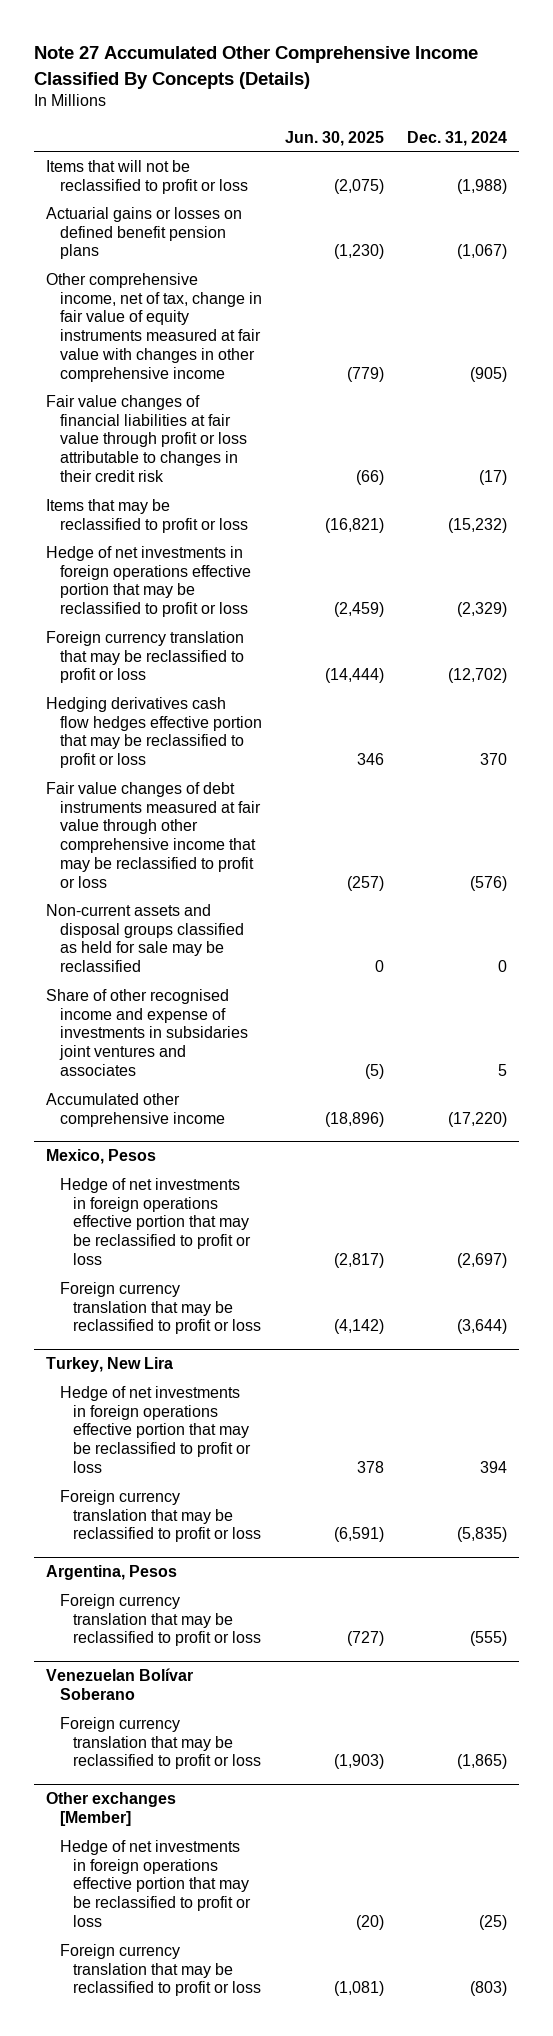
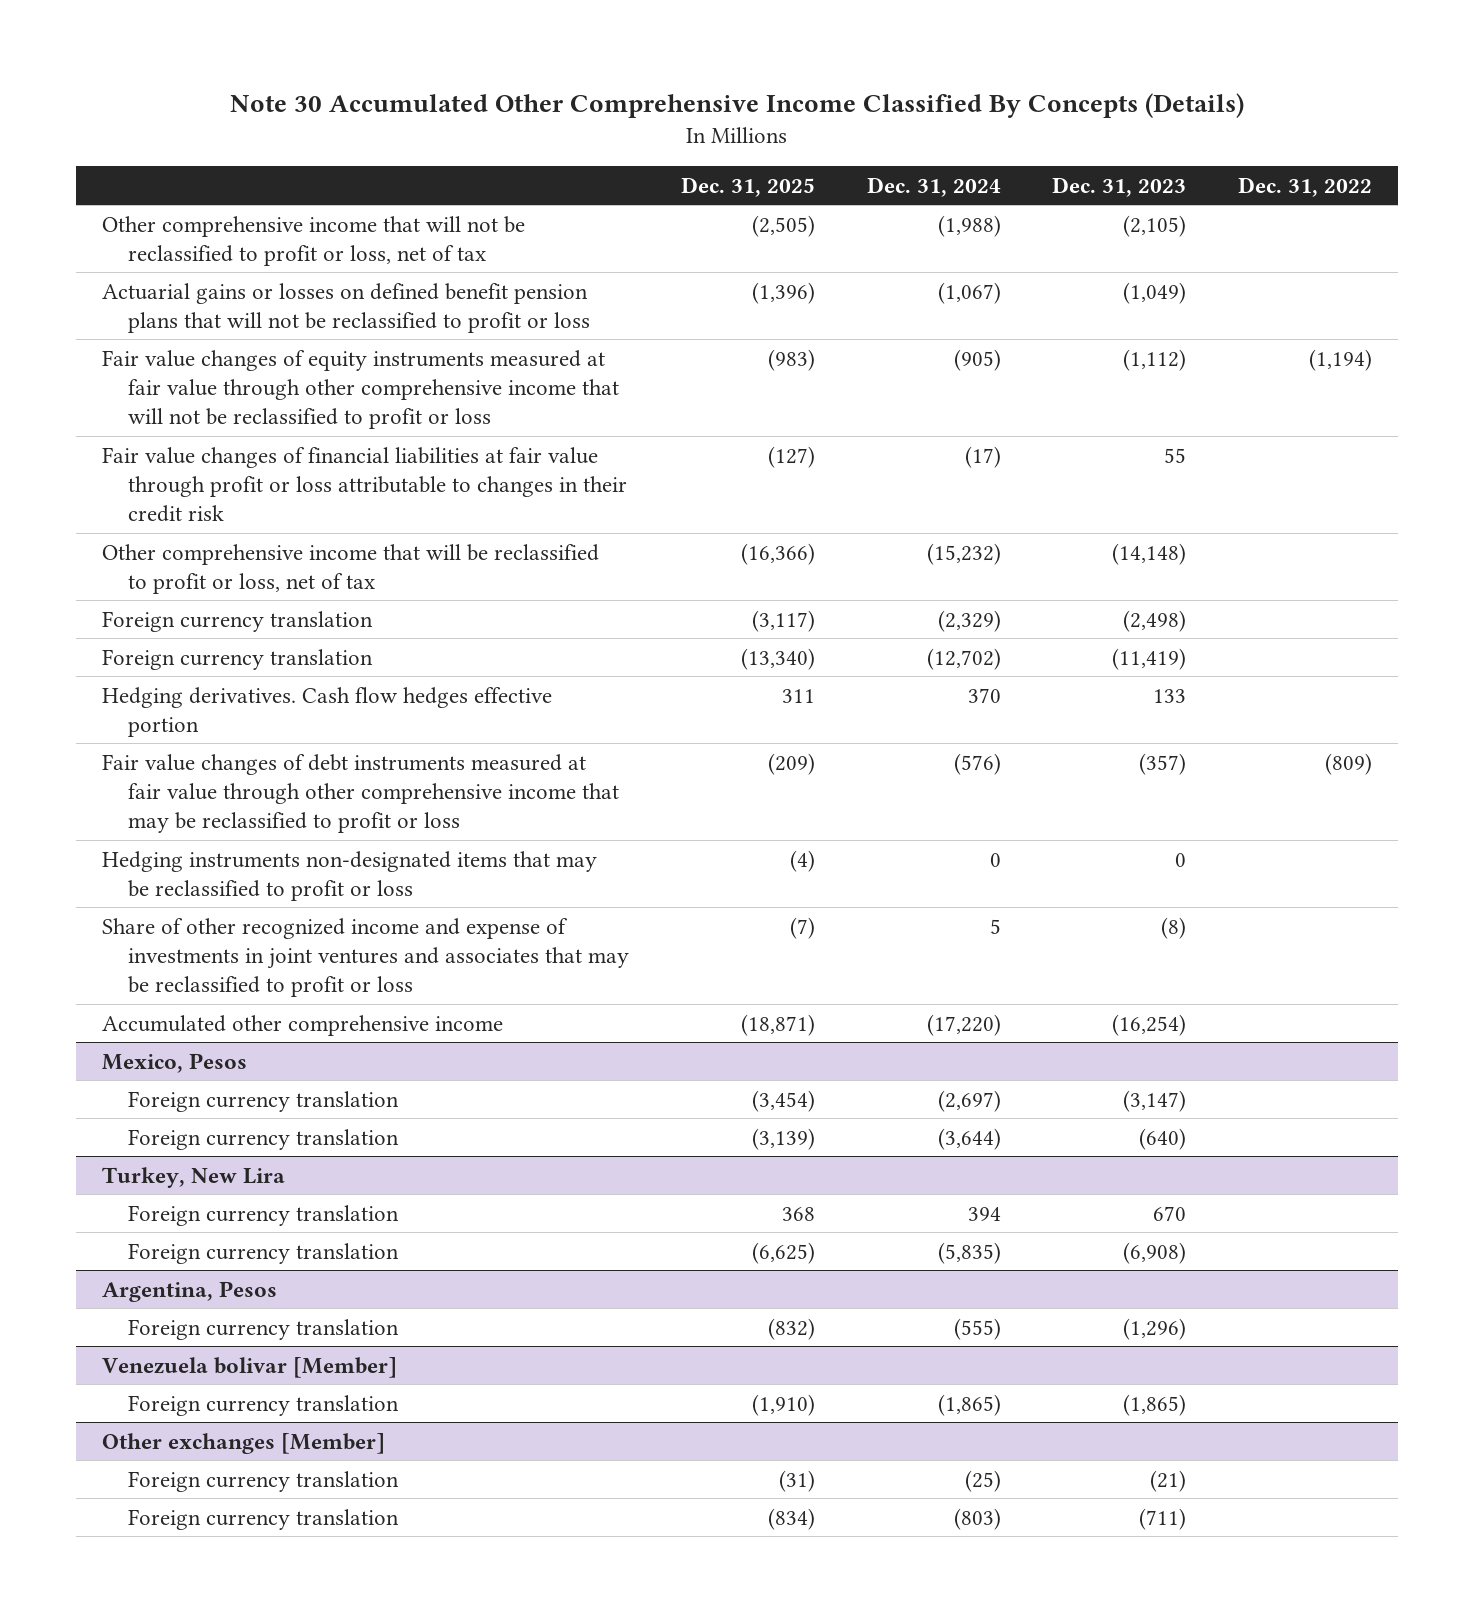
[34,46,479,89] Note 27 Accumulated Other Comprehensive Income Classified By Concepts (Details) -> [229,93,1244,119] Note 30 Accumulated Other Comprehensive Income Classified By Concepts (Details)
[284,130,384,146] Jun. 30, 2025 -> none
none -> [680,176,815,197] Dec. 31, 2025
none -> [1052,176,1187,197] Dec. 31, 2023
none -> [1237,176,1372,197] Dec. 31, 2022
[45,159,248,194] Items that will not be reclassified to profit or loss -> [102,215,526,266] Other comprehensive income that will not be reclassified to profit or loss, net of tax
[45,206,242,260] Actuarial gains or losses on defined benefit pension plans -> [102,282,591,333] Actuarial gains or losses on defined benefit pension plans that will not be reclassified to profit or loss
[45,272,262,382] Other comprehensive income, net of tax, change in fair value of equity instruments measured at fair value with changes in other comprehensive income -> [102,349,620,429] Fair value changes of equity instruments measured at fair value through other comprehensive income that will not be reclassified to profit or loss
[45,696,262,769] Hedging derivatives cash flow hedges effective portion that may be reclassified to profit or loss -> none
[45,498,248,533] Items that may be reclassified to profit or loss -> [102,543,600,594] Other comprehensive income that will be reclassified to profit or loss, net of tax
[45,545,251,618] Hedge of net investments in foreign operations effective portion that may be reclassified to profit or loss -> [102,610,374,632] Foreign currency translation
[45,630,244,684] Foreign currency translation that may be reclassified to profit or loss -> [102,648,374,670] Foreign currency translation
none -> [102,686,553,737] Hedging derivatives. Cash flow hedges effective portion
[45,903,244,973] Non-current assets and disposal groups classified as held for sale may be reclassified -> none
none -> [102,850,598,901] Hedging instruments non-designated items that may be reclassified to profit or loss
[45,988,248,1076] Share of other recognised income and expense of investments in subsidaries joint ventures and associates -> [102,917,630,997] Share of other recognized income and expense of investments in joint ventures and associates that may be reclassified to profit or loss
[59,1177,252,1265] Hedge of net investments in foreign operations effective portion that may be reclassified to profit or loss -> [128,1090,400,1112] Foreign currency translation
[59,1281,262,1335] Foreign currency translation that may be reclassified to profit or loss -> [128,1128,400,1150] Foreign currency translation
[59,1385,252,1473] Hedge of net investments in foreign operations effective portion that may be reclassified to profit or loss -> [128,1204,400,1226] Foreign currency translation
[59,1489,262,1543] Foreign currency translation that may be reclassified to profit or loss -> [128,1242,400,1264] Foreign currency translation
[45,1668,193,1700] Venezuelan Bolívar Soberano -> none
[59,1593,262,1647] Foreign currency translation that may be reclassified to profit or loss -> [128,1318,400,1340] Foreign currency translation
none -> [102,1356,398,1378] Venezuela bolivar [Member]
[59,1716,262,1770] Foreign currency translation that may be reclassified to profit or loss -> [128,1394,400,1416] Foreign currency translation
[59,1839,252,1927] Hedge of net investments in foreign operations effective portion that may be reclassified to profit or loss -> [128,1470,400,1492] Foreign currency translation
[59,1943,262,1997] Foreign currency translation that may be reclassified to profit or loss -> [128,1508,400,1530] Foreign currency translation

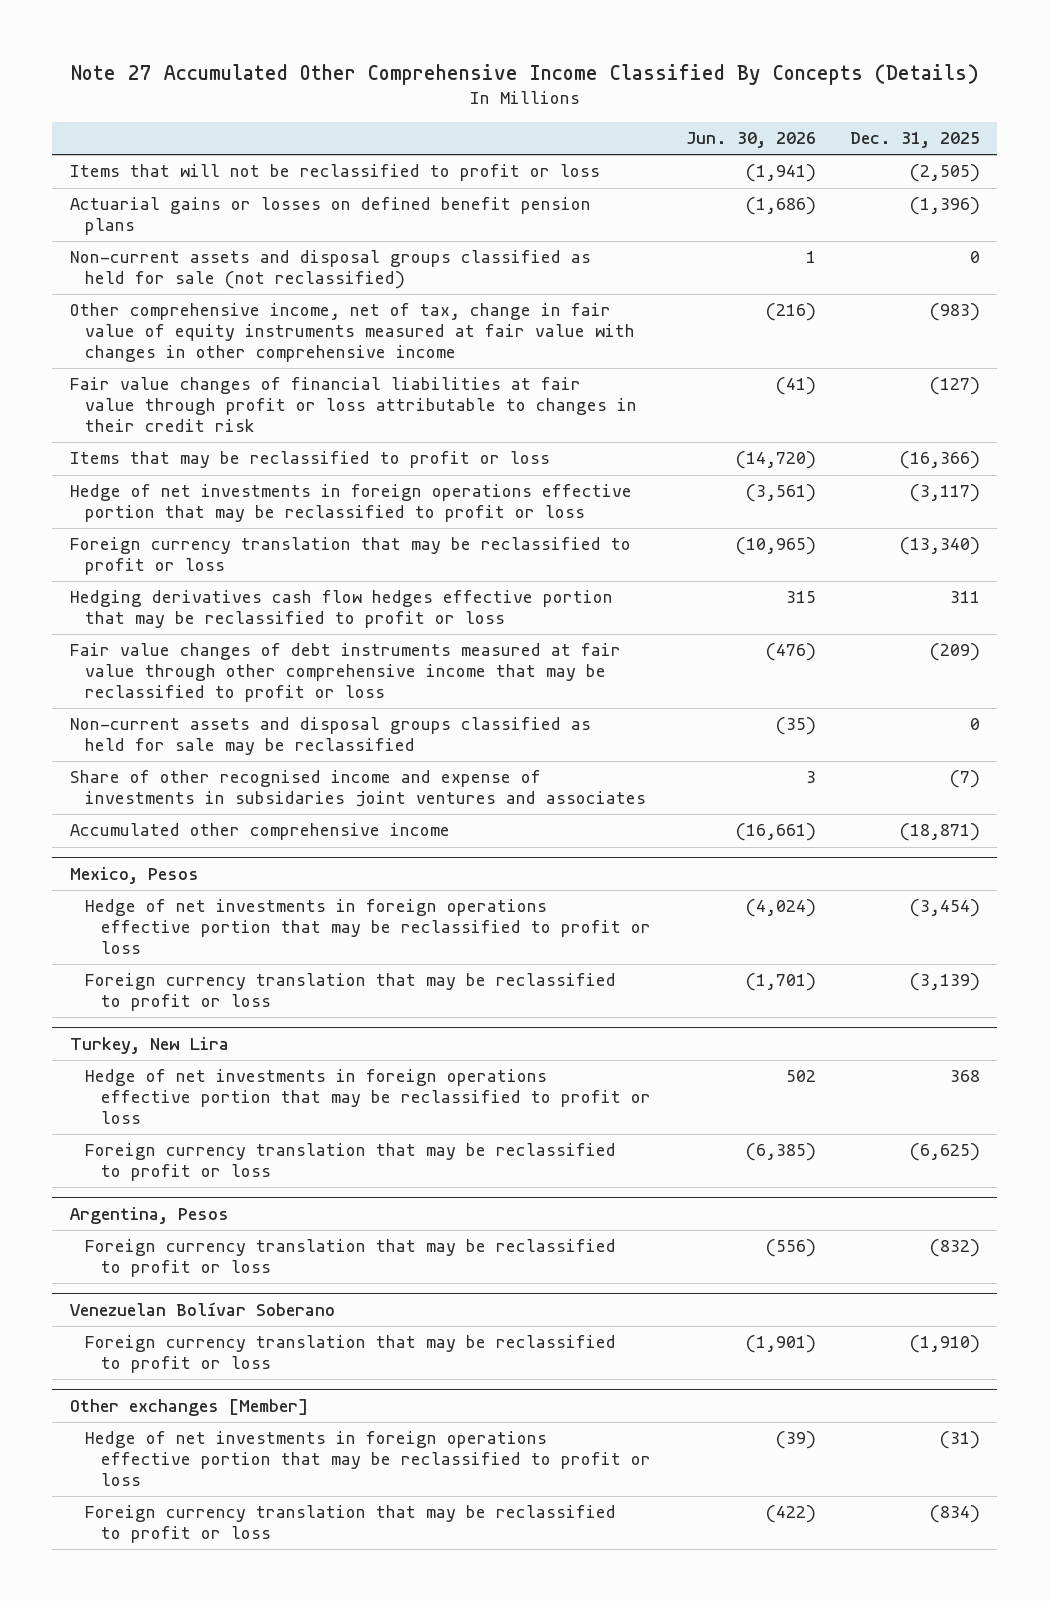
[229,93,1244,119] Note 30 Accumulated Other Comprehensive Income Classified By Concepts (Details) -> [70,63,979,85] Note 27 Accumulated Other Comprehensive Income Classified By Concepts (Details)
[866,176,1001,197] Dec. 31, 2024 -> none
[1052,176,1187,197] Dec. 31, 2023 -> none
[1237,176,1372,197] Dec. 31, 2022 -> none
none -> [685,132,816,149] Jun. 30, 2026
[102,215,526,266] Other comprehensive income that will not be reclassified to profit or loss, net of tax -> [69,164,600,182] Items that will not be reclassified to profit or loss
[102,282,591,333] Actuarial gains or losses on defined benefit pension plans that will not be reclassified to profit or loss -> [69,197,591,236] Actuarial gains or losses on defined benefit pension plans
none -> [69,250,591,290] Non-current assets and disposal groups classified as held for sale (not reclassified)
[102,349,620,429] Fair value changes of equity instruments measured at fair value through other comprehensive income that will not be reclassified to profit or loss -> [69,303,636,363] Other comprehensive income, net of tax, change in fair value of equity instruments measured at fair value with changes in other comprehensive income
[102,543,600,594] Other comprehensive income that will be reclassified to profit or loss, net of tax -> [69,451,550,469] Items that may be reclassified to profit or loss
[102,610,374,632] Foreign currency translation -> [69,484,632,523] Hedge of net investments in foreign operations effective portion that may be reclassified to profit or loss
[102,648,374,670] Foreign currency translation -> [69,537,631,576] Foreign currency translation that may be reclassified to profit or loss
[102,686,553,737] Hedging derivatives. Cash flow hedges effective portion -> [69,590,613,629] Hedging derivatives cash flow hedges effective portion that may be reclassified to profit or loss
[102,850,598,901] Hedging instruments non-designated items that may be reclassified to profit or loss -> none
none -> [69,717,591,756] Non-current assets and disposal groups classified as held for sale may be reclassified
[102,917,630,997] Share of other recognized income and expense of investments in joint ventures and associates that may be reclassified to profit or loss -> [69,770,647,808] Share of other recognised income and expense of investments in subsidaries joint ventures and associates
[128,1090,400,1112] Foreign currency translation -> [85,899,651,955] Hedge of net investments in foreign operations effective portion that may be reclassified to profit or loss
[128,1128,400,1150] Foreign currency translation -> [85,973,617,1012] Foreign currency translation that may be reclassified to profit or loss
[128,1204,400,1226] Foreign currency translation -> [85,1069,651,1125] Hedge of net investments in foreign operations effective portion that may be reclassified to profit or loss
[128,1242,400,1264] Foreign currency translation -> [85,1143,617,1182] Foreign currency translation that may be reclassified to profit or loss
[102,1356,398,1378] Venezuela bolivar [Member] -> none
[128,1318,400,1340] Foreign currency translation -> [85,1239,617,1278] Foreign currency translation that may be reclassified to profit or loss
none -> [69,1301,335,1316] Venezuelan Bolívar Soberano
[128,1394,400,1416] Foreign currency translation -> [85,1335,617,1374] Foreign currency translation that may be reclassified to profit or loss
[128,1470,400,1492] Foreign currency translation -> [85,1431,651,1487] Hedge of net investments in foreign operations effective portion that may be reclassified to profit or loss
[128,1508,400,1530] Foreign currency translation -> [85,1505,617,1544] Foreign currency translation that may be reclassified to profit or loss

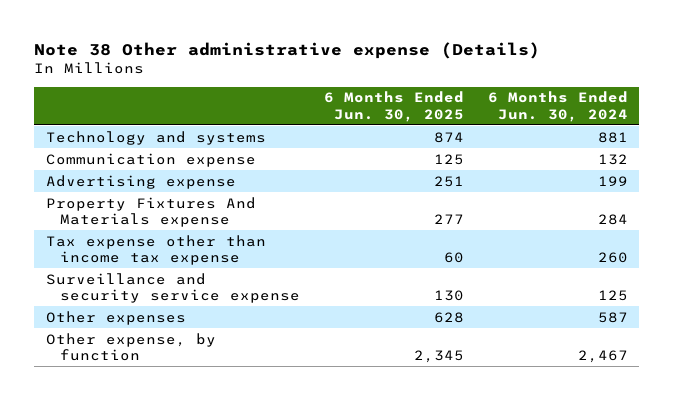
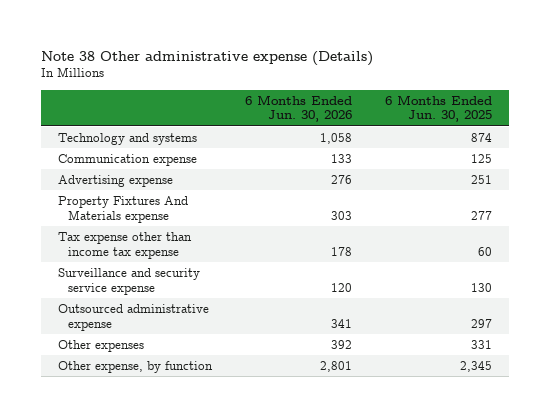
[487,91,628,122] 6 Months Ended Jun. 30, 2024 -> none
none -> [245,94,353,123] 6 Months Ended Jun. 30, 2026
none -> [58,303,210,331] Outsourced administrative expense
[433,311,464,323] 628 -> [471,339,493,349] 331

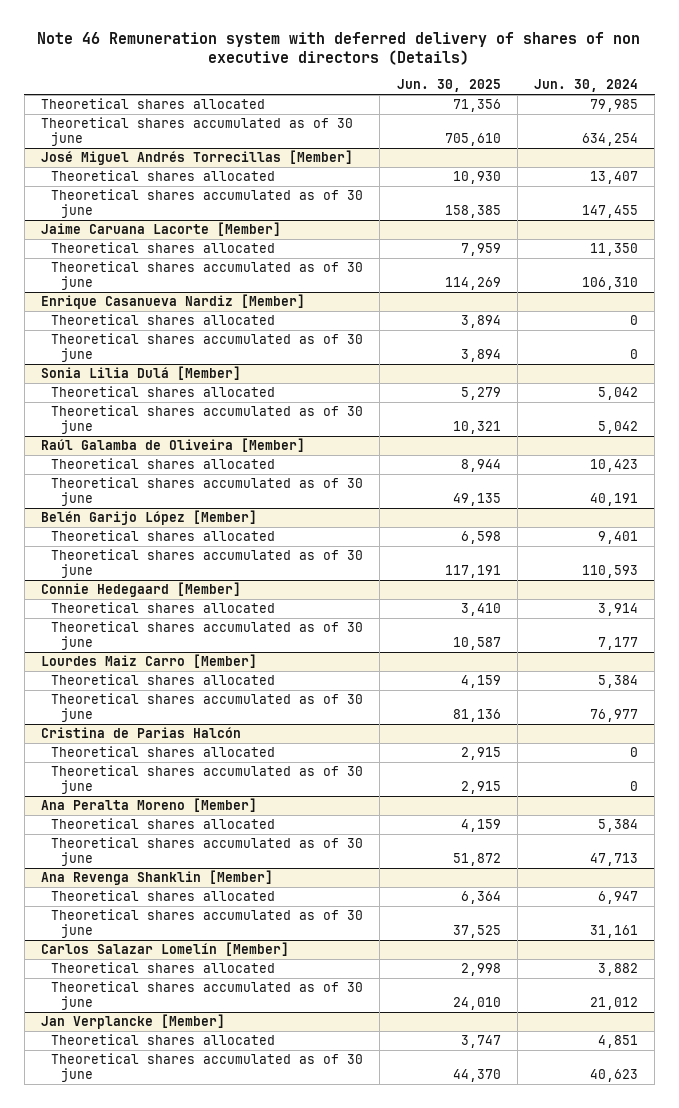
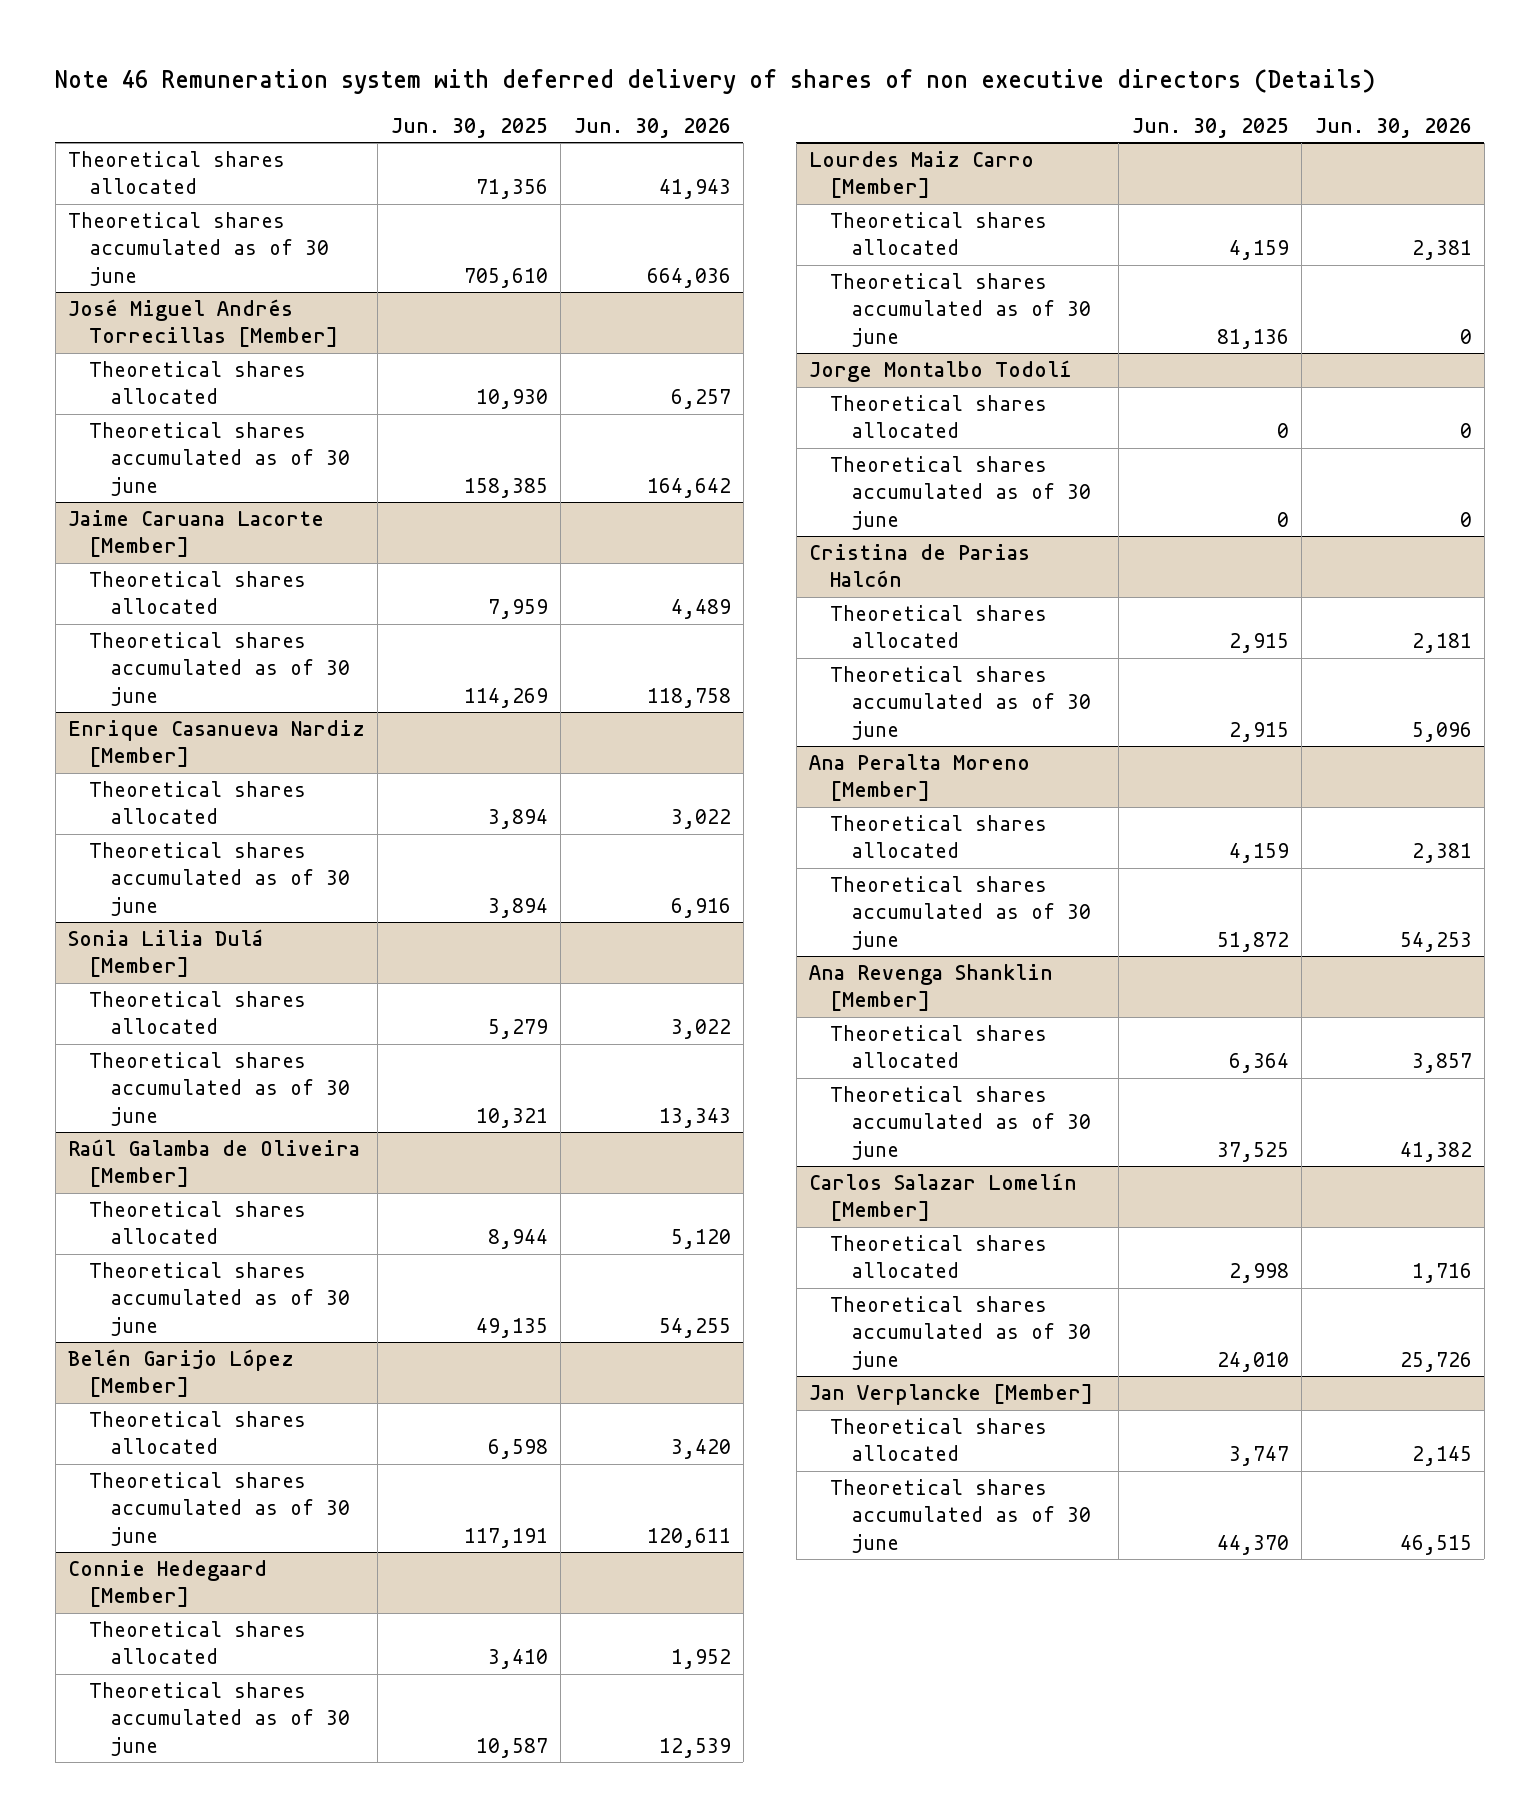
[533,79,638,93] Jun. 30, 2024 -> none
none -> [573,117,731,138] Jun. 30, 2026
none -> [808,360,1072,383] Jorge Montalbo Todolí
none -> [829,395,1047,439] Theoretical shares allocated
none -> [829,456,1091,530] Theoretical shares accumulated as of 30 june

